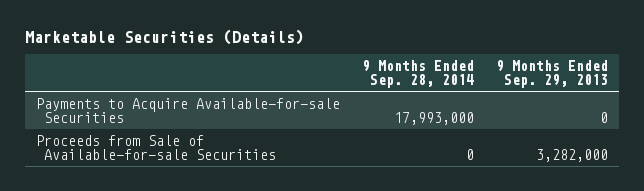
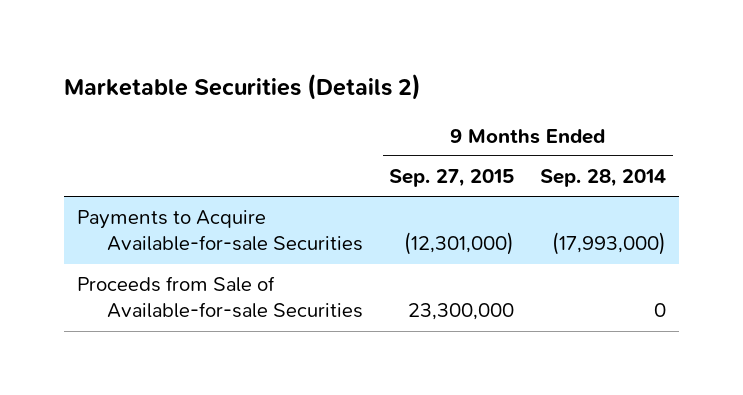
[24,28,304,45] Marketable Securities (Details) -> [63,74,421,101] Marketable Securities (Details 2)
[495,60,608,89] 9 Months Ended Sep. 29, 2013 -> none
none -> [389,169,515,188] Sep. 27, 2015
[393,111,474,125] 17,993,000 -> [552,232,667,256] (17,993,000)

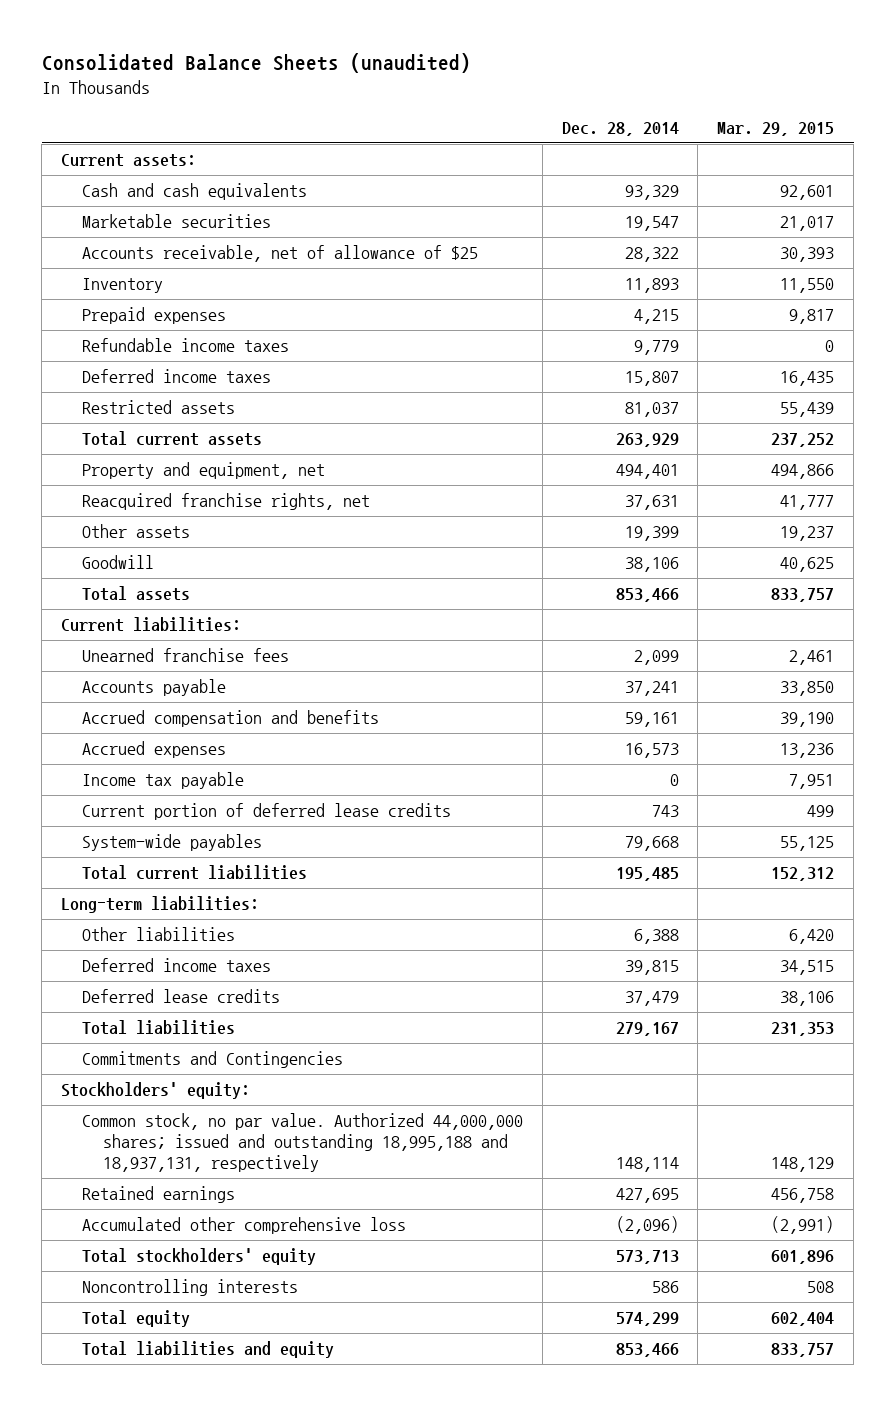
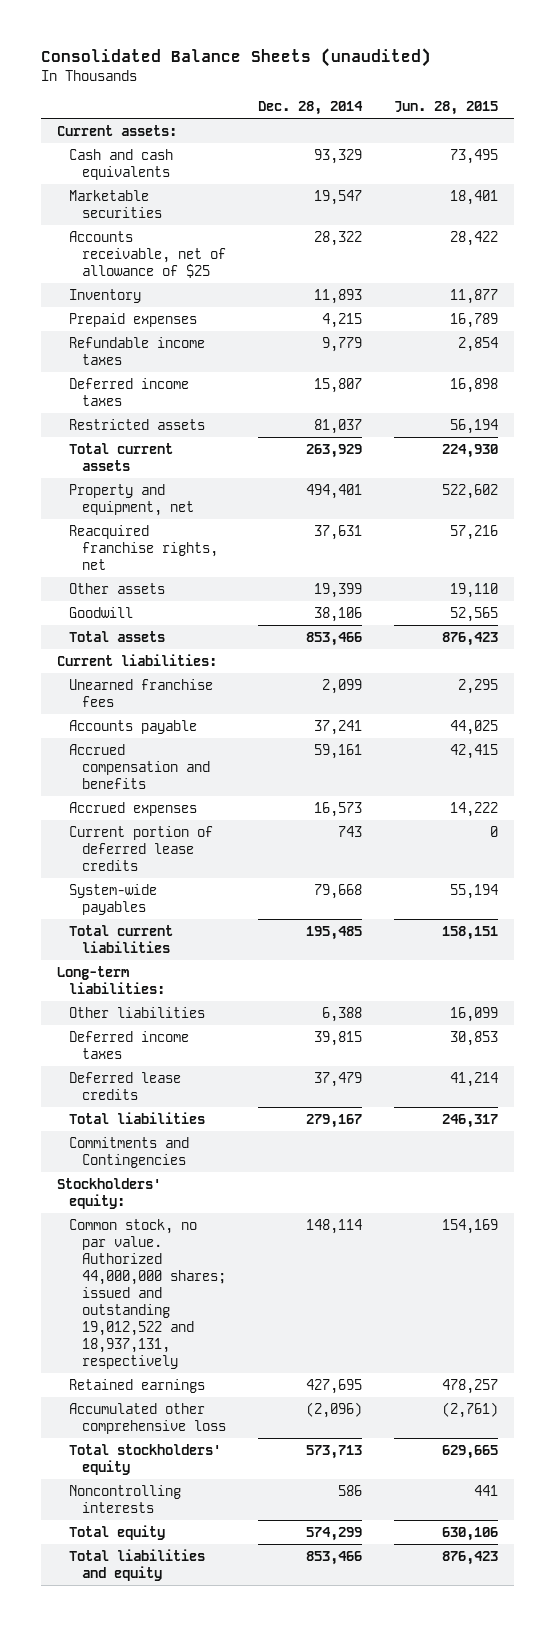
[717,121,835,136] Mar. 29, 2015 -> none
none -> [393,101,498,116] Jun. 28, 2015
[81,772,244,790] Income tax payable -> none
[81,1113,523,1172] Common stock, no par value. Authorized 44,000,000 shares; issued and outstanding 18,995,188 and 18,937,131, respectively -> [69,1218,226,1370] Common stock, no par value. Authorized 44,000,000 shares; issued and outstanding 19,012,522 and 18,937,131, respectively

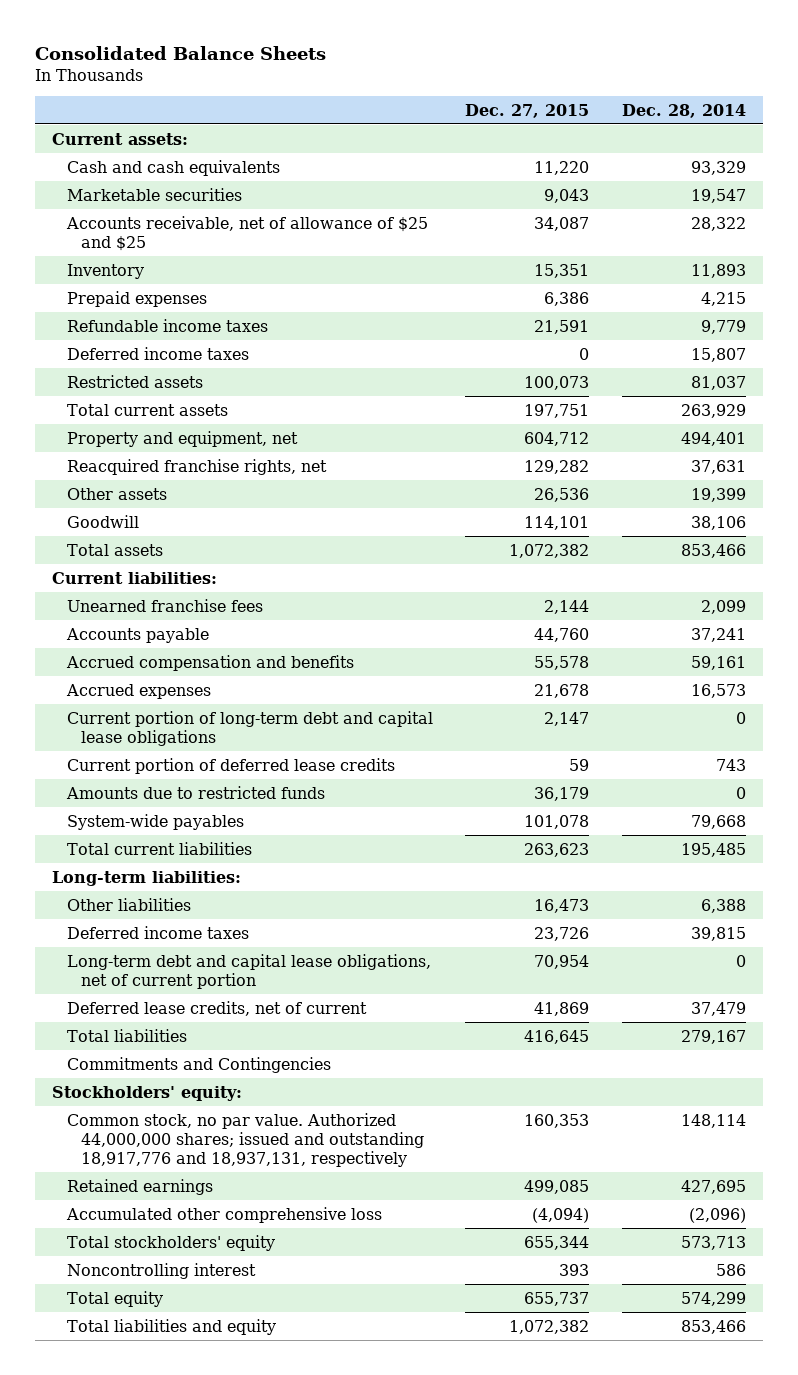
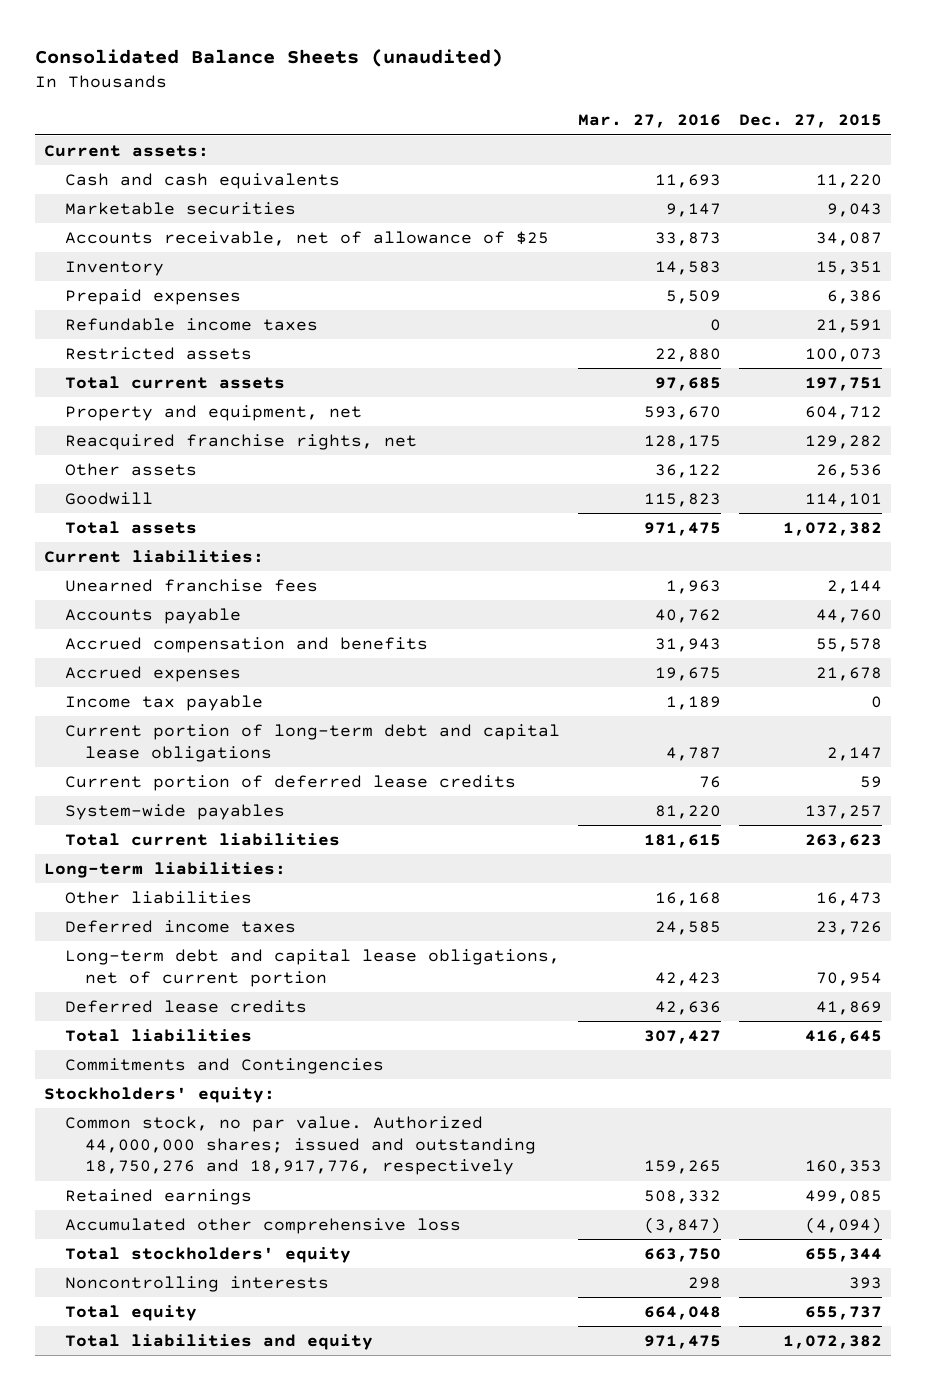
[35,45,327,60] Consolidated Balance Sheets -> [35,49,504,68] Consolidated Balance Sheets (unaudited)
[622,103,747,118] Dec. 28, 2014 -> none
none -> [577,114,721,129] Mar. 27, 2016
[65,215,428,251] Accounts receivable, net of allowance of $25 and $25 -> [64,230,549,246] Accounts receivable, net of allowance of $25
[66,346,249,360] Deferred income taxes -> none
none -> [64,694,263,711] Income tax payable
[65,785,325,799] Amounts due to restricted funds -> none
[524,814,590,829] 101,078 -> [805,804,883,819] 137,257
[66,1000,367,1016] Deferred lease credits, net of current -> [64,999,307,1013] Deferred lease credits
[66,1112,425,1168] Common stock, no par value. Authorized 44,000,000 shares; issued and outstanding 18,917,776 and 18,937,131, respectively -> [64,1115,536,1176] Common stock, no par value. Authorized 44,000,000 shares; issued and outstanding 18,750,276 and 18,917,776, respectively
[66,1262,256,1279] Noncontrolling interest -> [64,1275,329,1292] Noncontrolling interests

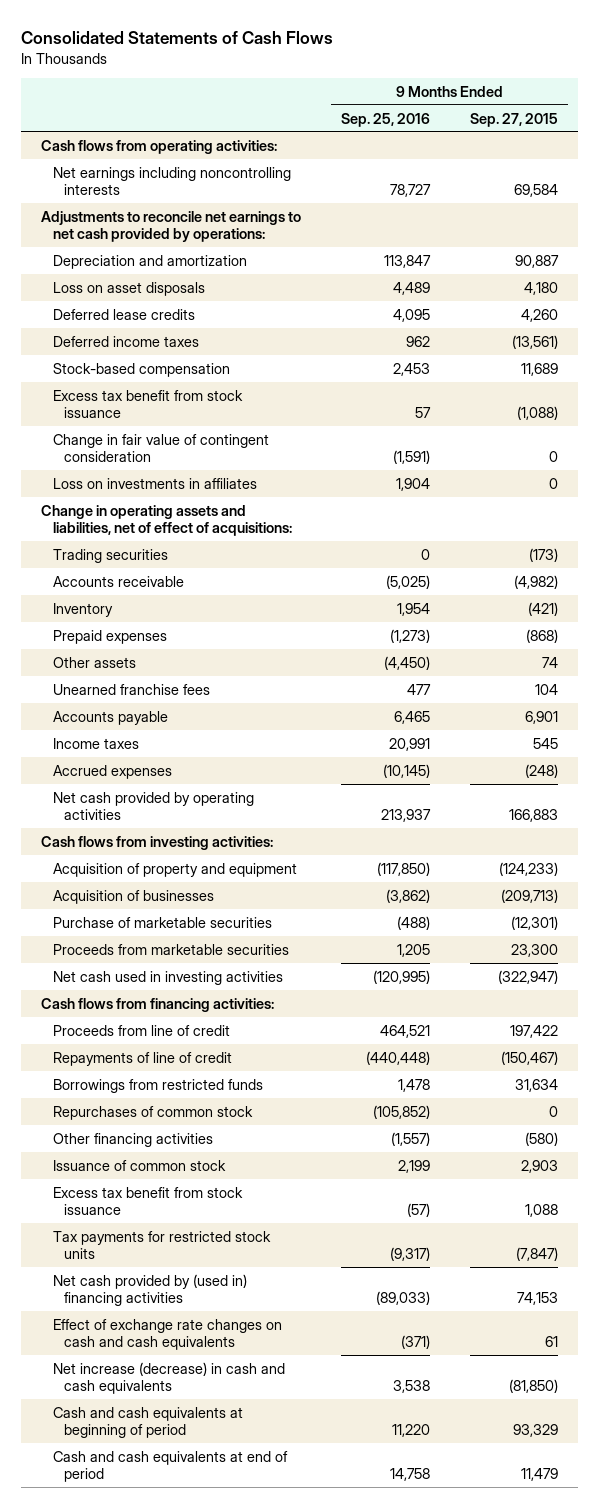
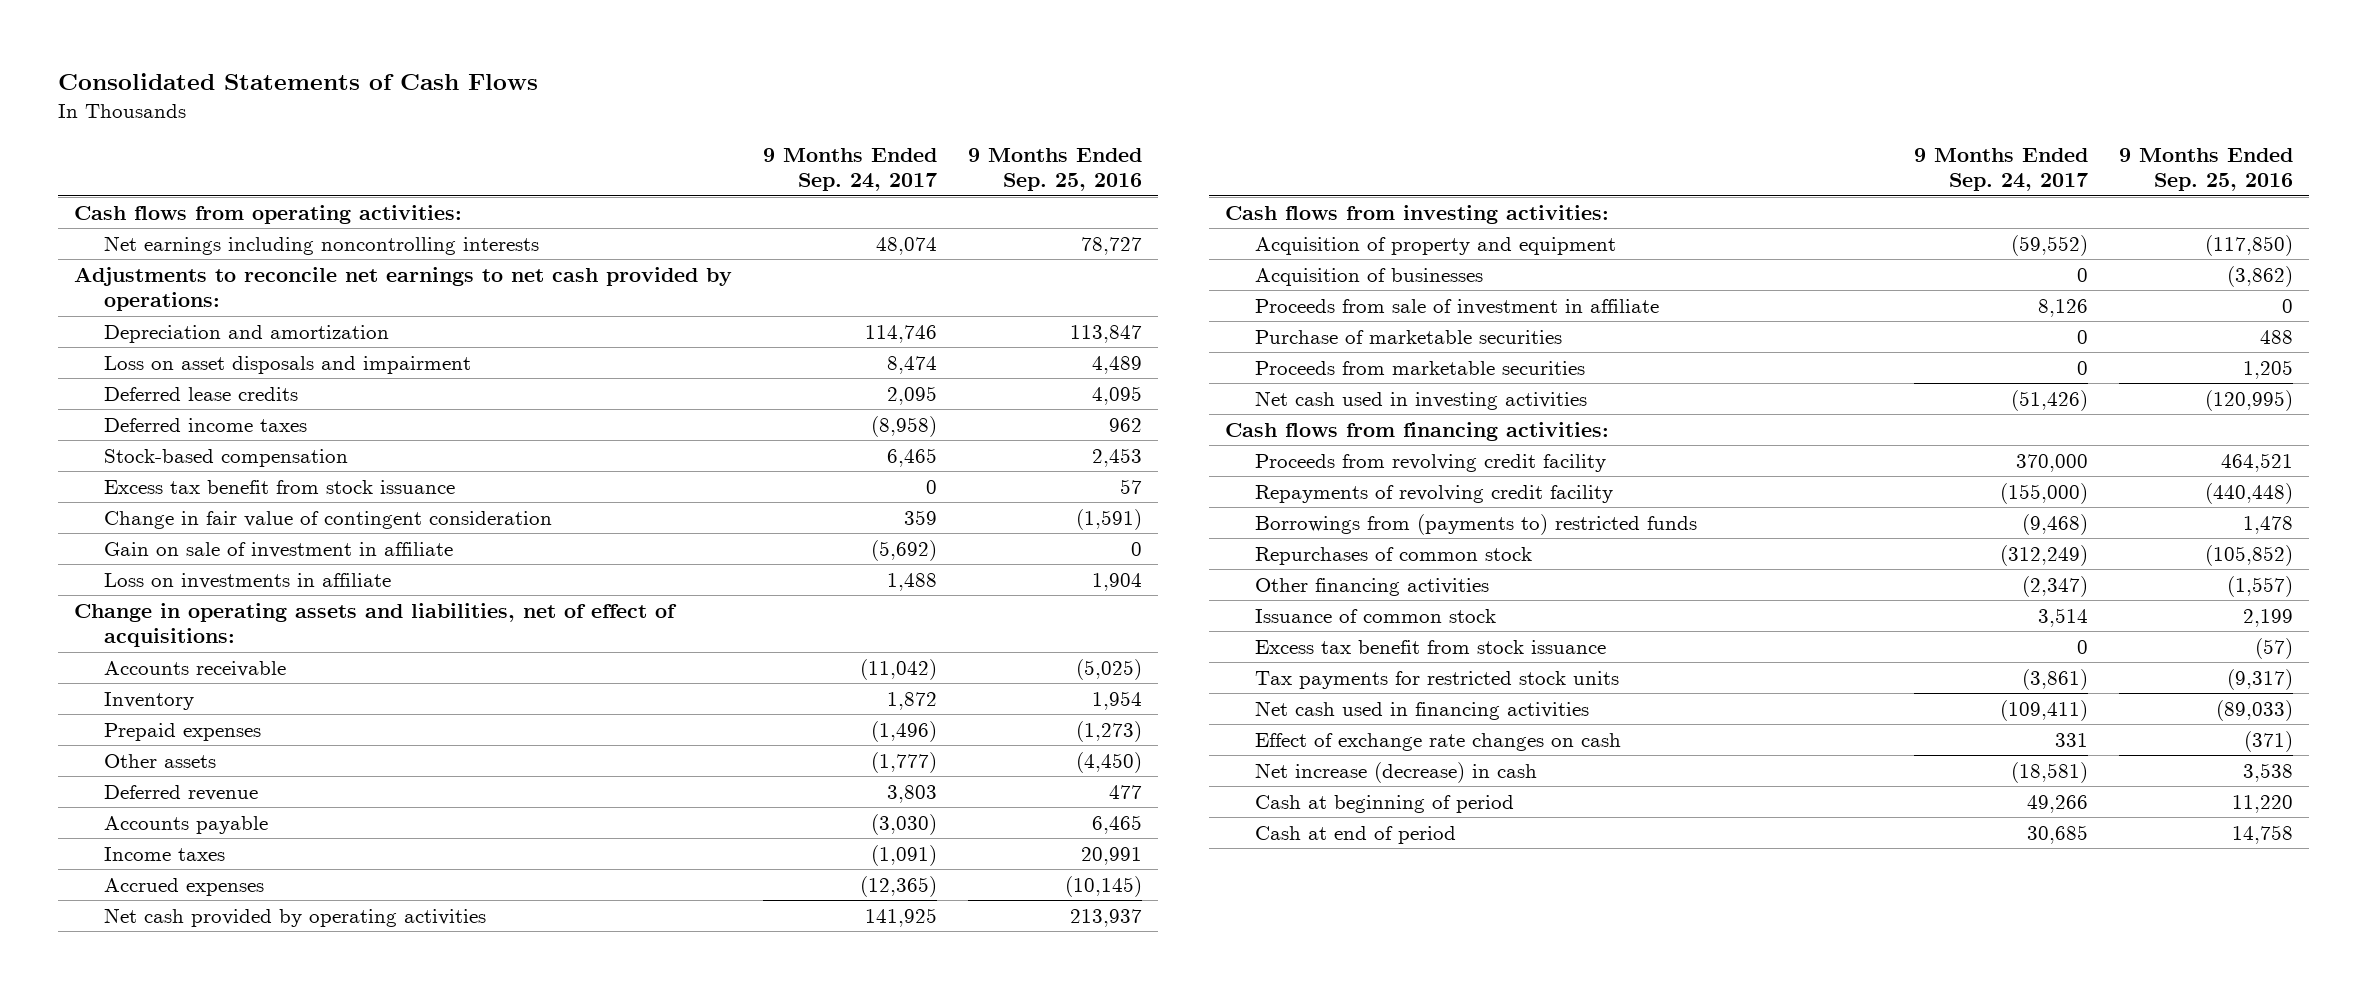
[470,112,559,127] Sep. 27, 2015 -> none
none -> [762,147,937,192] 9 Months Ended Sep. 24, 2017
[52,281,205,296] Loss on asset disposals -> [104,355,472,374] Loss on asset disposals and impairment
none -> [104,541,454,558] Gain on sale of investment in affiliate
[52,477,257,489] Loss on investments in affiliates -> [104,572,392,589] Loss on investments in affiliate
[52,548,168,563] Trading securities -> none
[52,683,210,695] Unearned franchise fees -> [104,784,259,801] Deferred revenue
none -> [1255,298,1660,315] Proceeds from sale of investment in affiliate
[397,915,431,930] (488) -> [2259,329,2293,344] 488
[52,1024,230,1036] Proceeds from line of credit -> [1255,453,1607,472] Proceeds from revolving credit facility
[52,1051,232,1066] Repayments of line of credit -> [1255,484,1614,503] Repayments of revolving credit facility
[52,1078,263,1093] Borrowings from restricted funds -> [1255,513,1698,535] Borrowings from (payments to) restricted funds
[52,1273,247,1306] Net cash provided by (used in) financing activities -> [1255,700,1590,720] Net cash used in financing activities
[52,1318,282,1350] Effect of exchange rate changes on cash and cash equivalents -> [1255,732,1622,751] Effect of exchange rate changes on cash
[52,1361,285,1394] Net increase (decrease) in cash and cash equivalents -> [1255,761,1538,783] Net increase (decrease) in cash
[52,1406,243,1438] Cash and cash equivalents at beginning of period -> [1255,794,1515,813] Cash at beginning of period
[52,1450,288,1482] Cash and cash equivalents at end of period -> [1255,825,1457,844] Cash at end of period

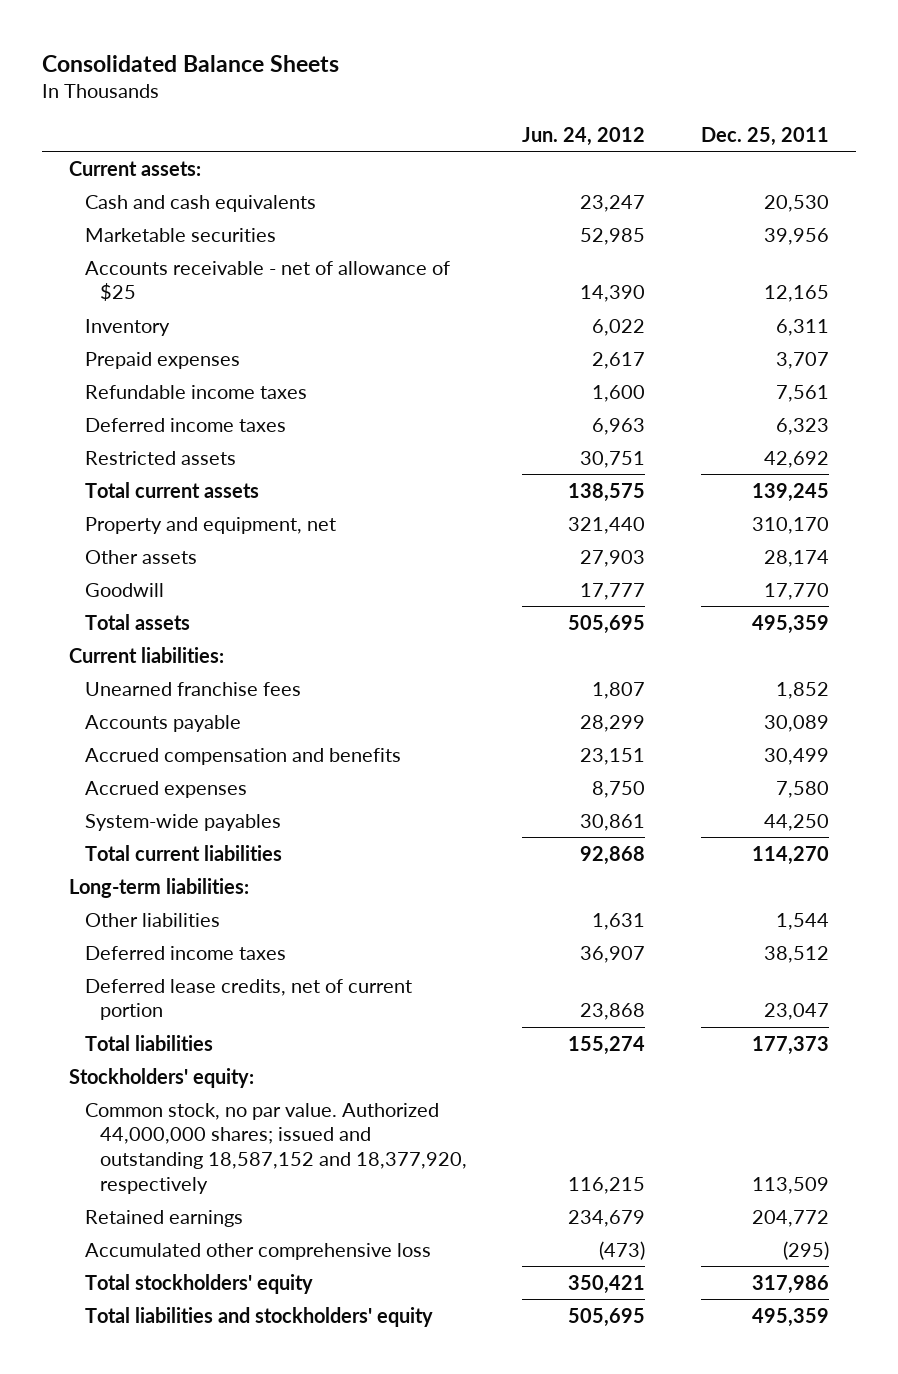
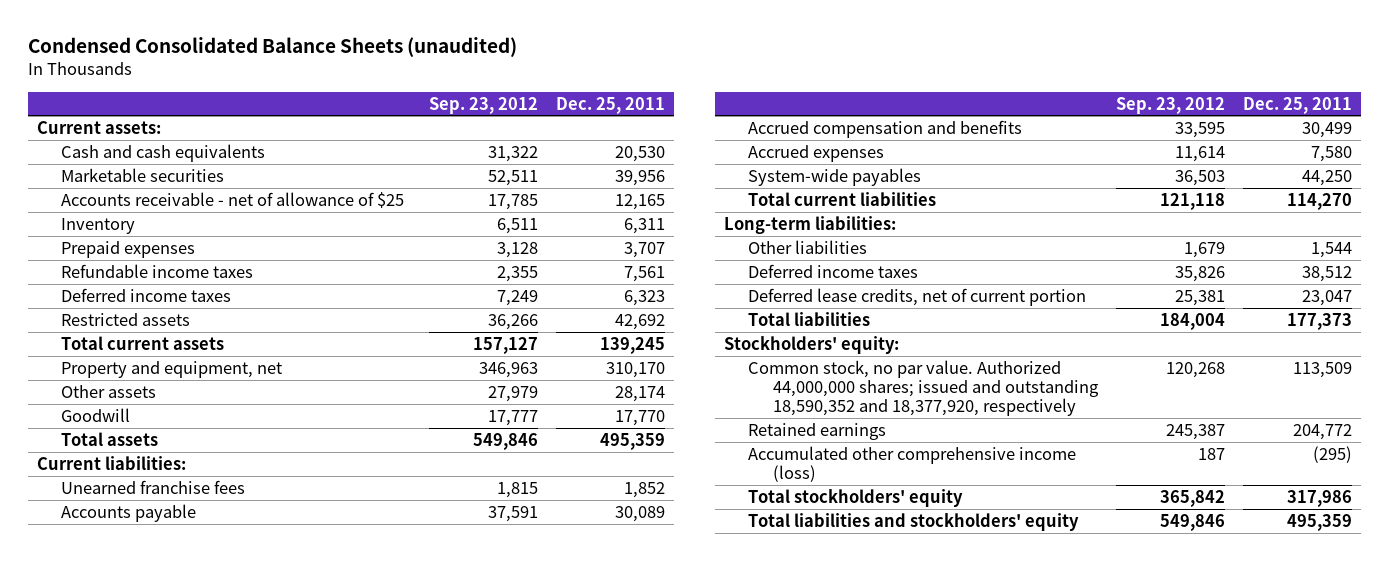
[41,55,339,73] Consolidated Balance Sheets -> [27,37,517,58] Condensed Consolidated Balance Sheets (unaudited)
[522,126,646,146] Jun. 24, 2012 -> none
none -> [428,96,538,114] Sep. 23, 2012
[84,1102,468,1194] Common stock, no par value. Authorized 44,000,000 shares; issued and outstanding 18,587,152 and 18,377,920, respectively -> [748,359,1099,417] Common stock, no par value. Authorized 44,000,000 shares; issued and outstanding 18,590,352 and 18,377,920, respectively
[84,1242,431,1260] Accumulated other comprehensive loss -> [748,445,1077,483] Accumulated other comprehensive income (loss)

